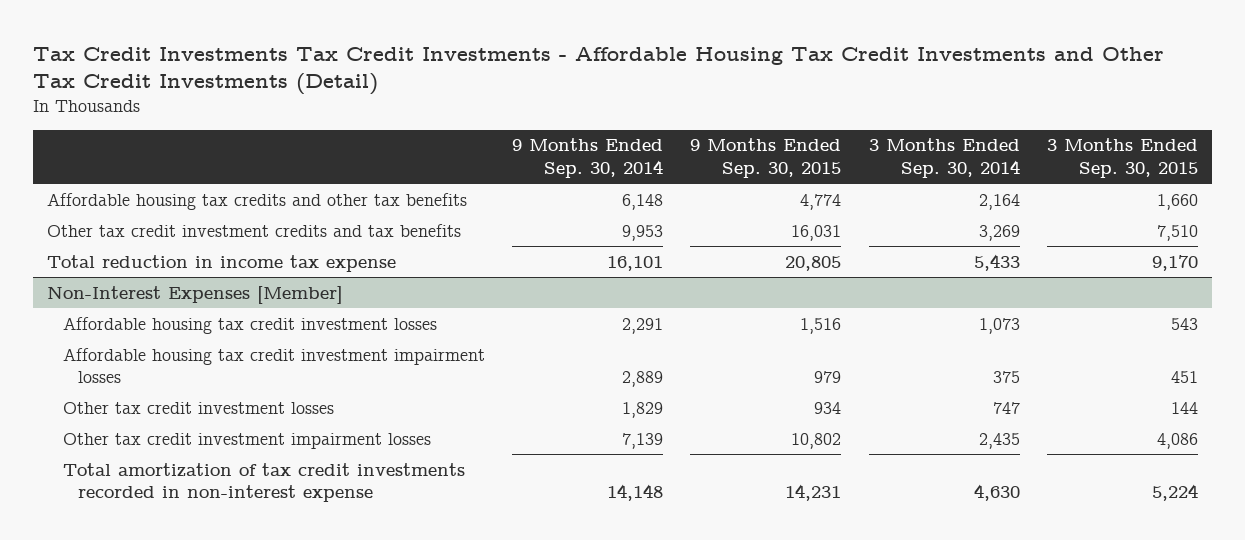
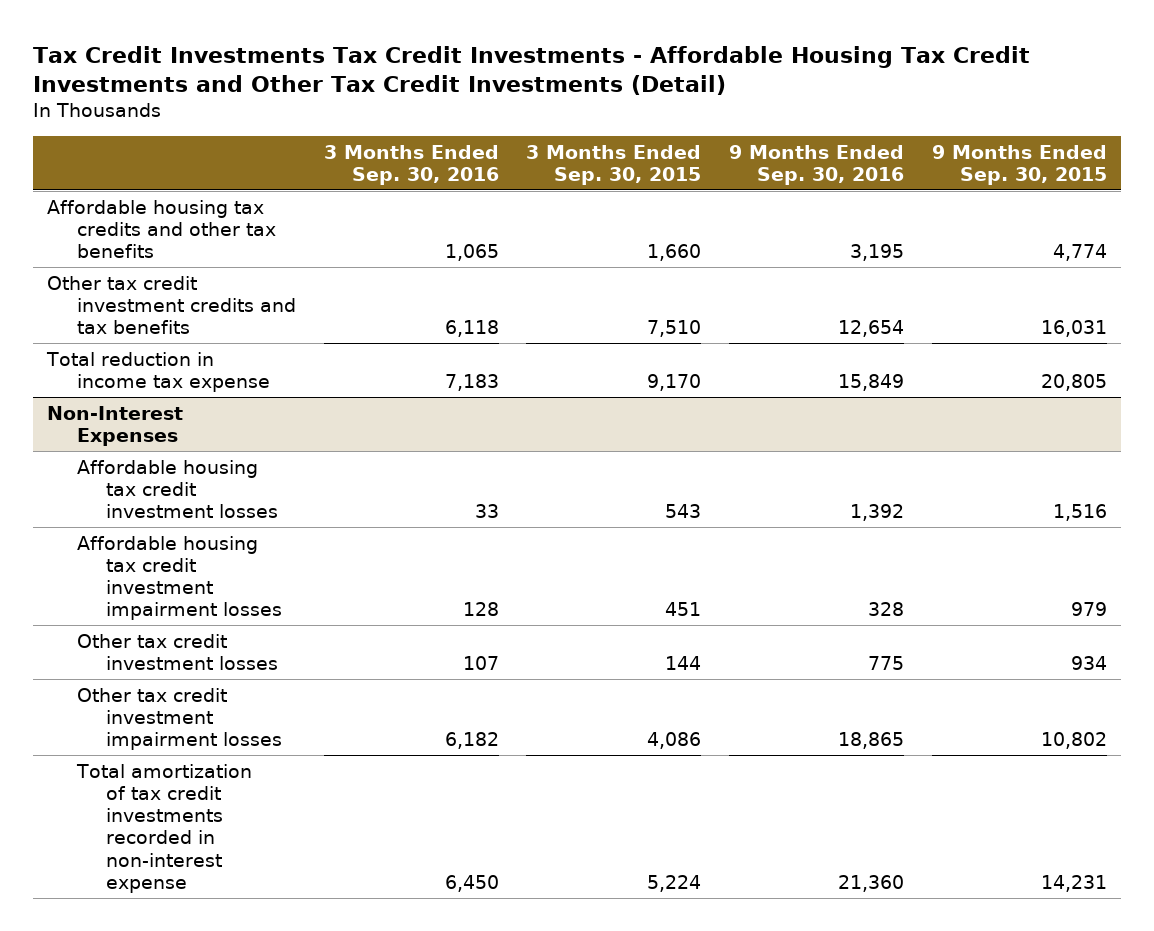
[512,138,664,178] 9 Months Ended Sep. 30, 2014 -> none
[868,138,1020,178] 3 Months Ended Sep. 30, 2014 -> none
none -> [323,144,499,185] 3 Months Ended Sep. 30, 2016
none -> [729,144,905,185] 9 Months Ended Sep. 30, 2016
[47,285,344,304] Non-Interest Expenses [Member] -> [47,405,184,446] Non-Interest Expenses

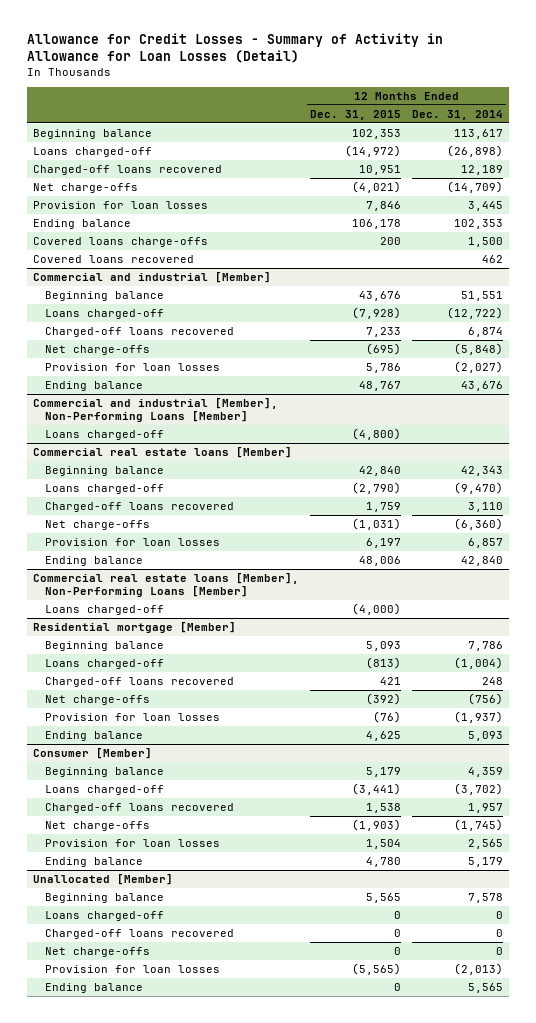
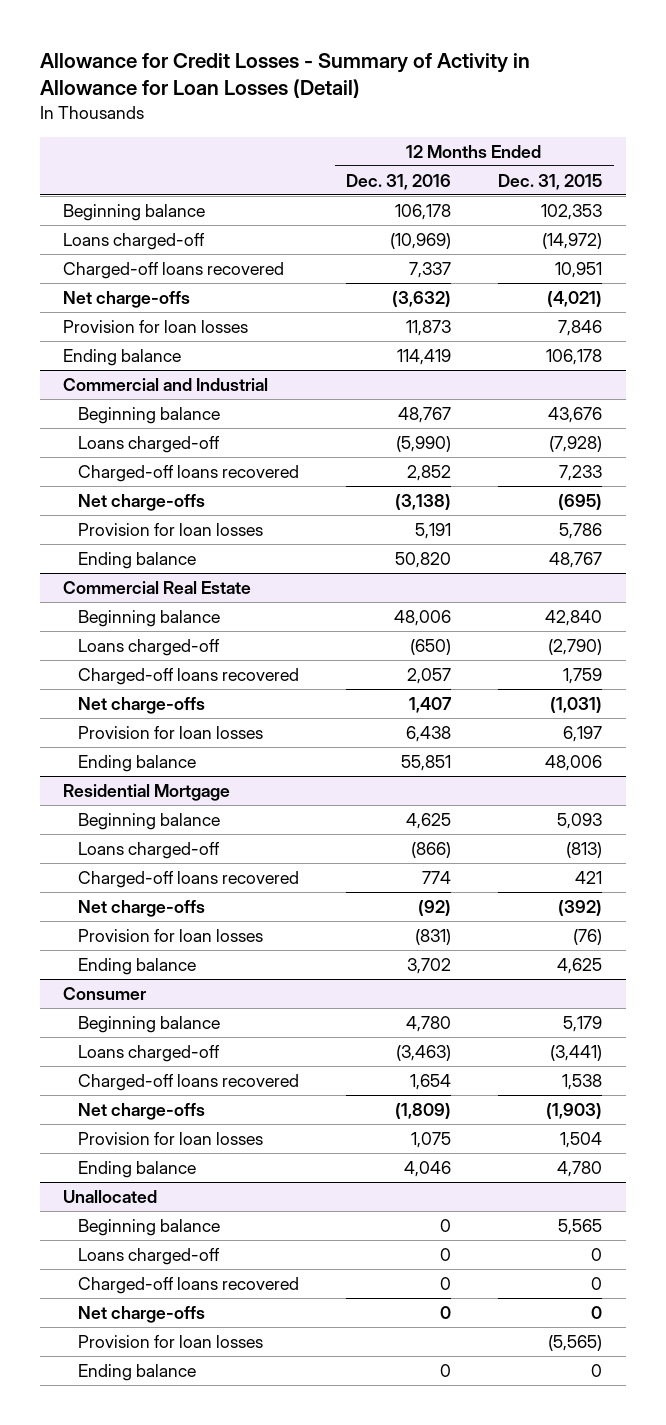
[412,109,504,120] Dec. 31, 2014 -> none
none -> [346,173,452,190] Dec. 31, 2016
[32,236,208,247] Covered loans charge-offs -> none
[32,254,194,263] Covered loans recovered -> none
[32,271,271,283] Commercial and industrial [Member] -> [63,377,269,391] Commercial and Industrial
[32,397,278,422] Commercial and industrial [Member], Non-Performing Loans [Member] -> none
[44,429,164,440] Loans charged-off -> none
[32,446,292,458] Commercial real estate loans [Member] -> [63,580,252,594] Commercial Real Estate
[32,572,299,597] Commercial real estate loans [Member], Non-Performing Loans [Member] -> none
[44,604,164,615] Loans charged-off -> none
[32,621,236,633] Residential mortgage [Member] -> [63,783,231,801] Residential Mortgage
[32,747,152,759] Consumer [Member] -> [63,986,147,1000] Consumer
[32,873,173,885] Unallocated [Member] -> [63,1189,158,1203] Unallocated

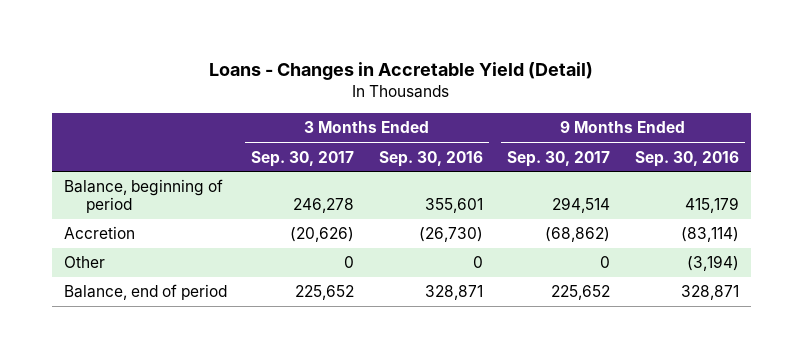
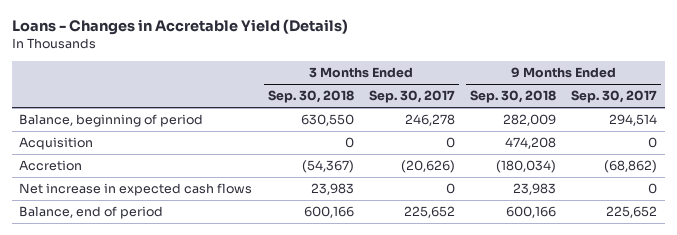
[209,62,594,81] Loans - Changes in Accretable Yield (Detail) -> [11,19,348,36] Loans - Changes in Accretable Yield (Details)
[378,150,483,167] Sep. 30, 2016 -> none
[634,150,739,167] Sep. 30, 2016 -> none
none -> [267,90,354,104] Sep. 30, 2018
none -> [469,90,556,104] Sep. 30, 2018
none -> [19,137,94,151] Acquisition
[64,256,106,269] Other -> [19,183,253,197] Net increase in expected cash flows

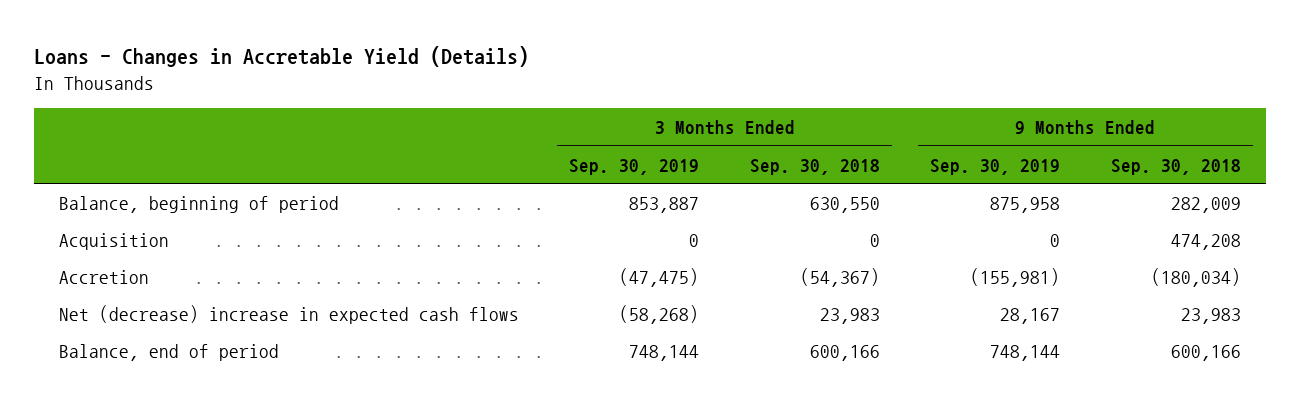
[368,90,455,104] Sep. 30, 2017 -> none
[571,90,658,104] Sep. 30, 2017 -> none
none -> [569,158,700,175] Sep. 30, 2019
none -> [930,158,1061,175] Sep. 30, 2019
[19,183,253,197] Net increase in expected cash flows -> [58,304,519,324] Net (decrease) increase in expected cash flows

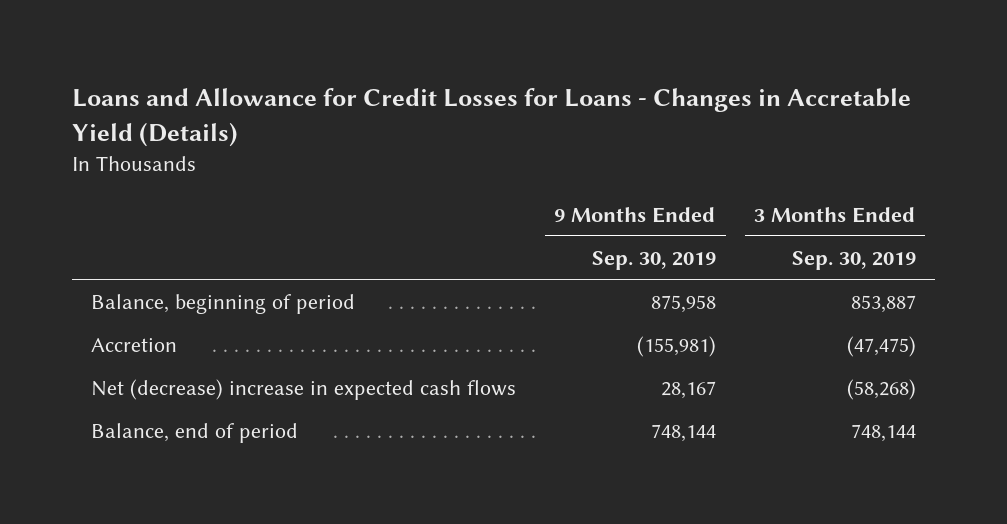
[33,46,529,68] Loans - Changes in Accretable Yield (Details) -> [71,88,911,147] Loans and Allowance for Credit Losses for Loans - Changes in Accretable Yield (Details)
[749,158,880,175] Sep. 30, 2018 -> none
[1110,158,1241,175] Sep. 30, 2018 -> none
[58,232,169,250] Acquisition -> none

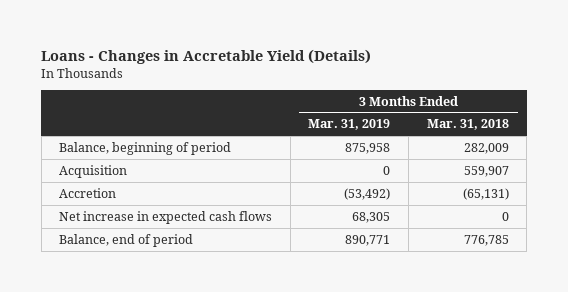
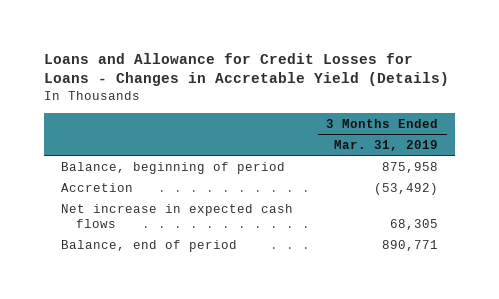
[41,48,372,64] Loans - Changes in Accretable Yield (Details) -> [44,52,450,87] Loans and Allowance for Credit Losses for Loans - Changes in Accretable Yield (Details)
[426,119,509,131] Mar. 31, 2018 -> none
[59,164,128,178] Acquisition -> none

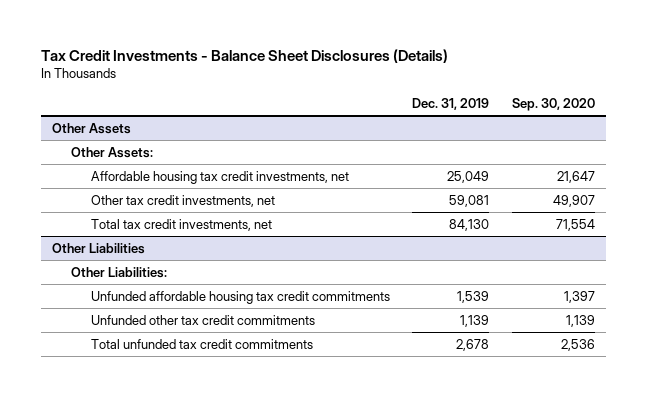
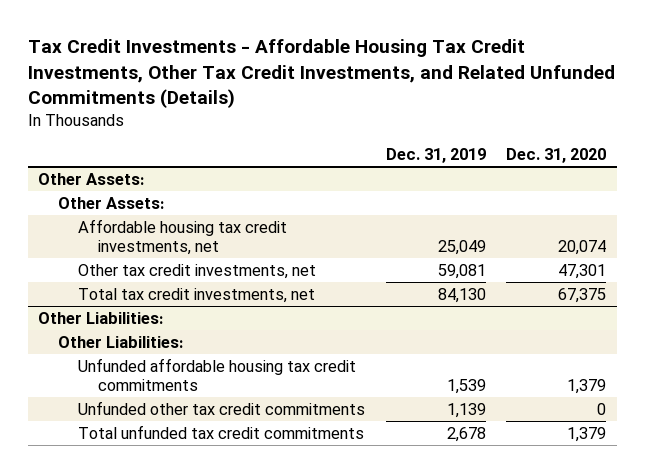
[40,48,448,63] Tax Credit Investments - Balance Sheet Disclosures (Details) -> [27,39,615,109] Tax Credit Investments - Affordable Housing Tax Credit Investments, Other Tax Credit Investments, and Related Unfunded Commitments (Details)
[512,97,596,111] Sep. 30, 2020 -> none
none -> [506,148,607,164] Dec. 31, 2020
[52,122,132,134] Other Assets -> [38,172,145,185] Other Assets:
[52,242,146,254] Other Liabilities -> [38,311,164,324] Other Liabilities:

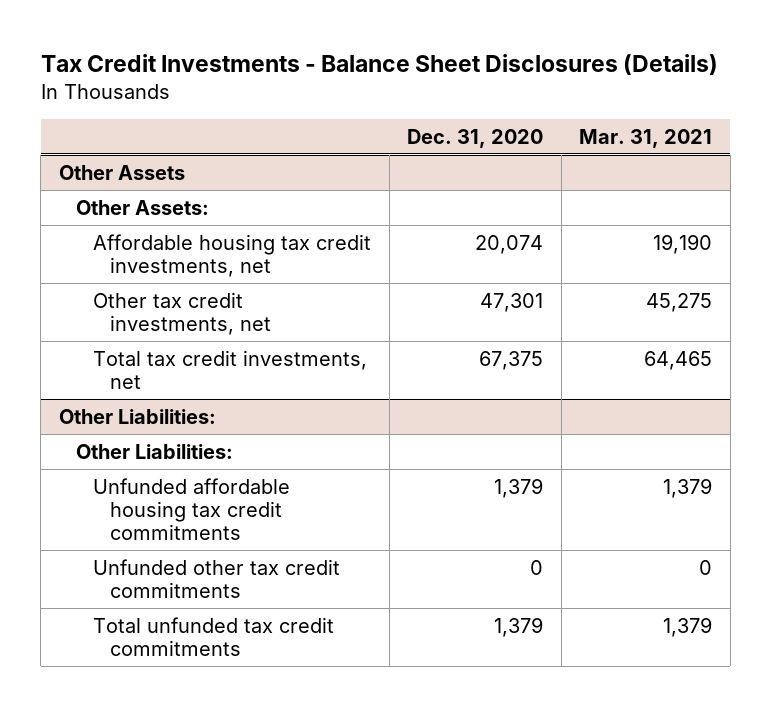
[27,39,615,109] Tax Credit Investments - Affordable Housing Tax Credit Investments, Other Tax Credit Investments, and Related Unfunded Commitments (Details) -> [40,54,718,76] Tax Credit Investments - Balance Sheet Disclosures (Details)
[385,148,486,164] Dec. 31, 2019 -> none
none -> [579,128,713,148] Mar. 31, 2021
[38,172,145,185] Other Assets: -> [58,164,185,180] Other Assets

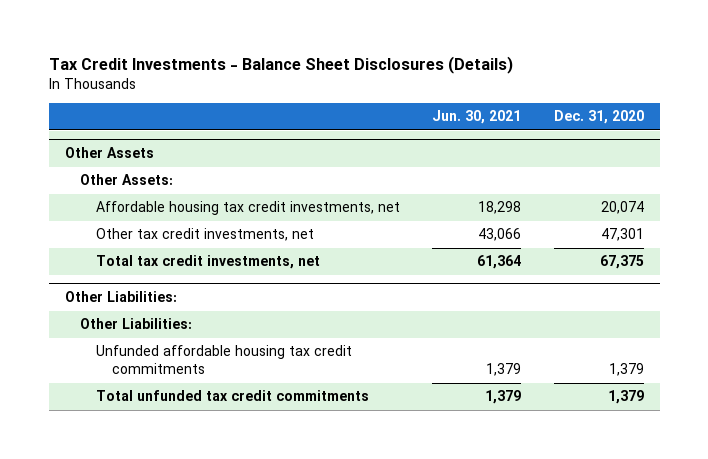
[579,128,713,148] Mar. 31, 2021 -> none
none -> [432,110,522,125] Jun. 30, 2021
[93,558,341,598] Unfunded other tax credit commitments -> none

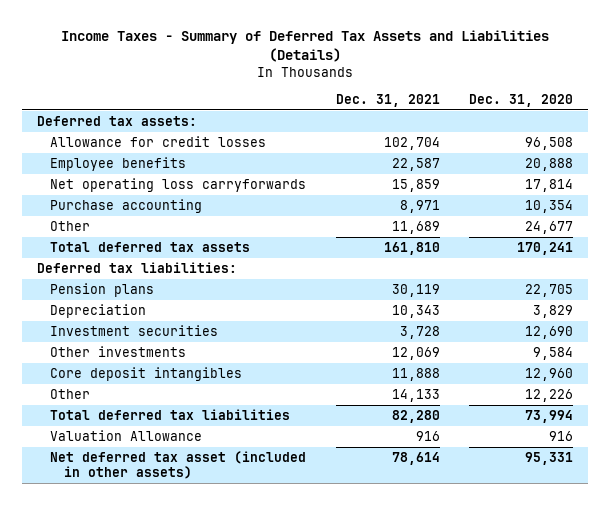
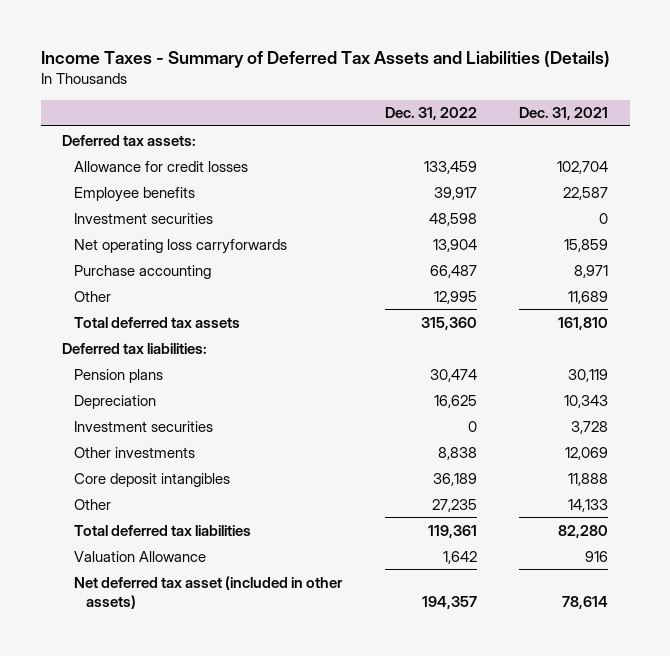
[469,93,574,107] Dec. 31, 2020 -> none
none -> [384,107,477,121] Dec. 31, 2022
none -> [73,212,213,224] Investment securities

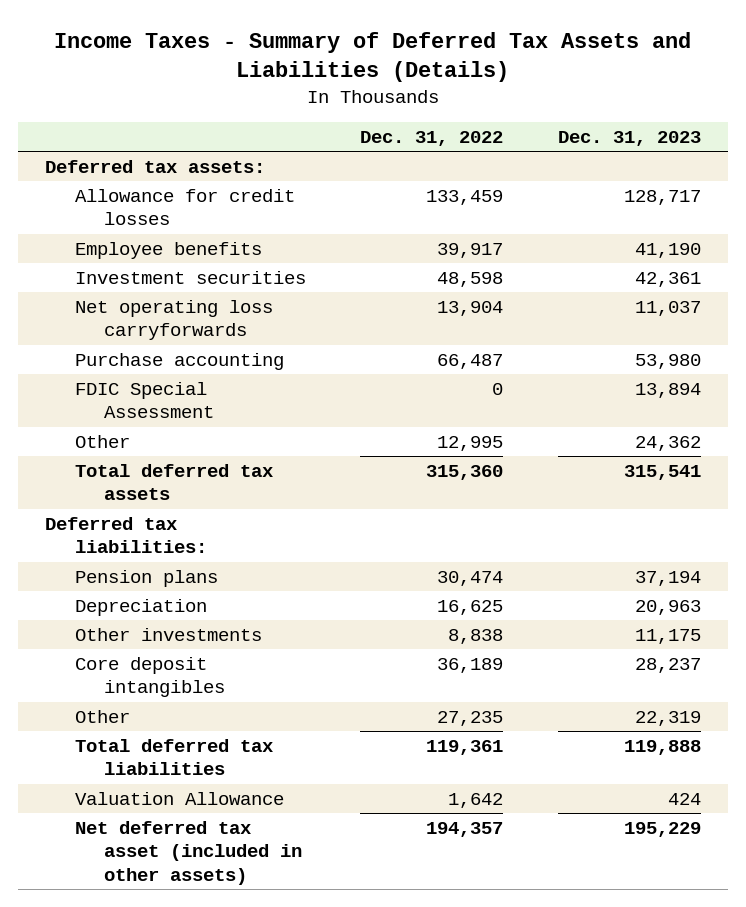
[519,107,609,121] Dec. 31, 2021 -> none
none -> [557,130,701,146] Dec. 31, 2023
none -> [74,381,214,419] FDIC Special Assessment
[73,420,213,432] Investment securities -> none

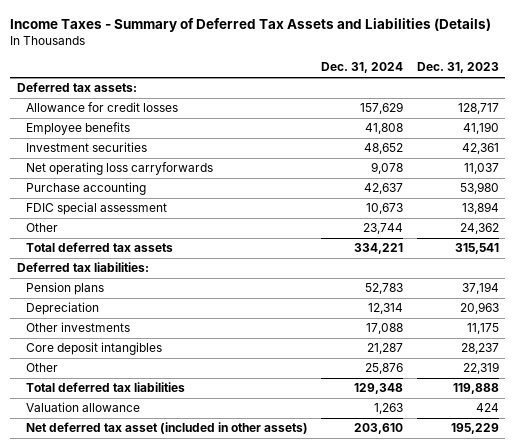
[360,130,504,146] Dec. 31, 2022 -> none
none -> [321,62,404,74] Dec. 31, 2024
[74,381,214,419] FDIC Special Assessment -> [25,202,167,216] FDIC special assessment
[74,791,284,805] Valuation Allowance -> [25,402,140,413] Valuation allowance

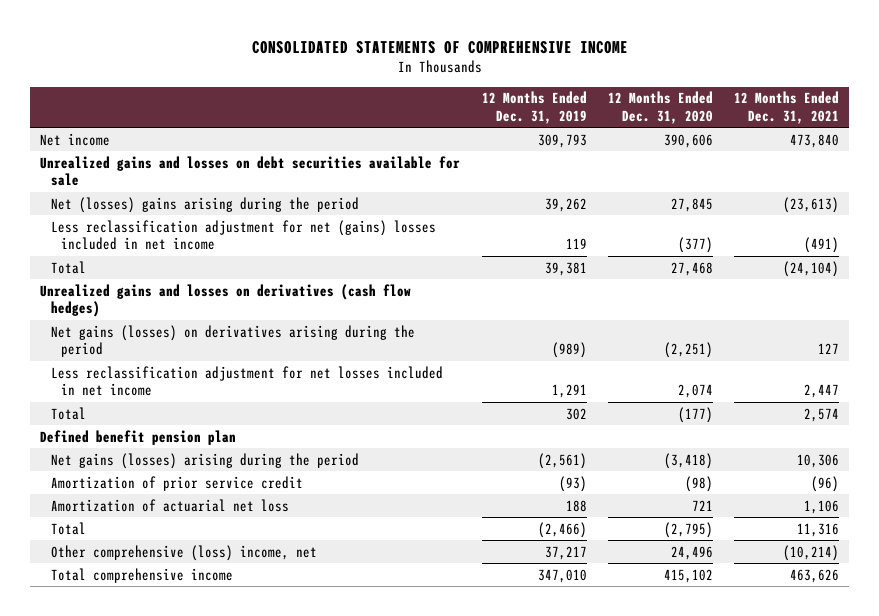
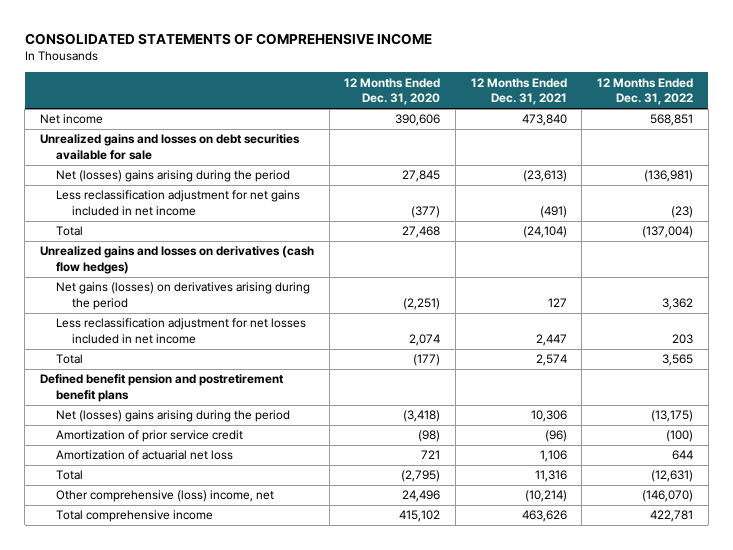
[481,91,587,124] 12 Months Ended Dec. 31, 2019 -> none
none -> [597,77,694,106] 12 Months Ended Dec. 31, 2022
[50,219,436,251] Less reclassification adjustment for net (gains) losses included in net income -> [55,190,300,217] Less reclassification adjustment for net gains included in net income
[40,429,237,445] Defined benefit pension plan -> [39,374,284,403] Defined benefit pension and postretirement benefit plans
[50,452,359,469] Net gains (losses) arising during the period -> [55,410,290,423] Net (losses) gains arising during the period

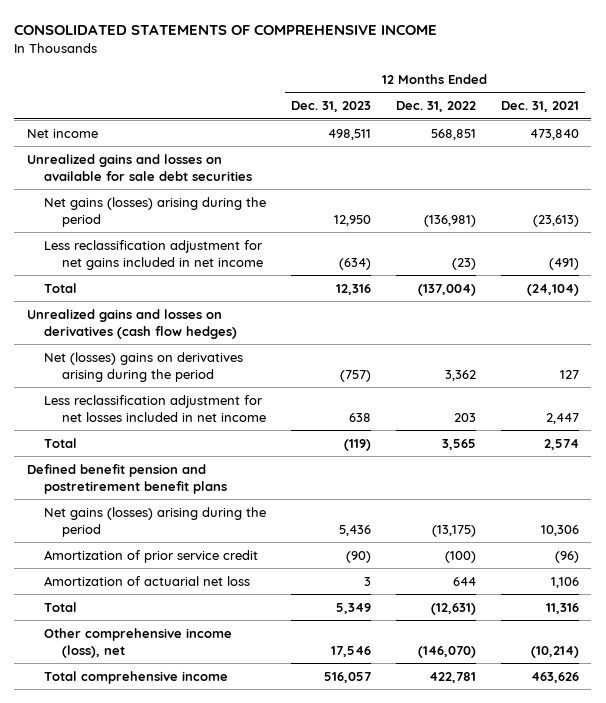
[344,77,441,106] 12 Months Ended Dec. 31, 2020 -> none
none -> [291,101,372,113] Dec. 31, 2023
[39,134,300,161] Unrealized gains and losses on debt securities available for sale -> [26,153,253,181] Unrealized gains and losses on available for sale debt securities
[55,170,290,183] Net (losses) gains arising during the period -> [44,196,267,227] Net gains (losses) arising during the period
[55,282,310,311] Net gains (losses) on derivatives arising during the period -> [44,351,244,382] Net (losses) gains on derivatives arising during the period
[55,410,290,423] Net (losses) gains arising during the period -> [44,506,267,537] Net gains (losses) arising during the period
[55,490,274,503] Other comprehensive (loss) income, net -> [44,627,233,658] Other comprehensive income (loss), net

